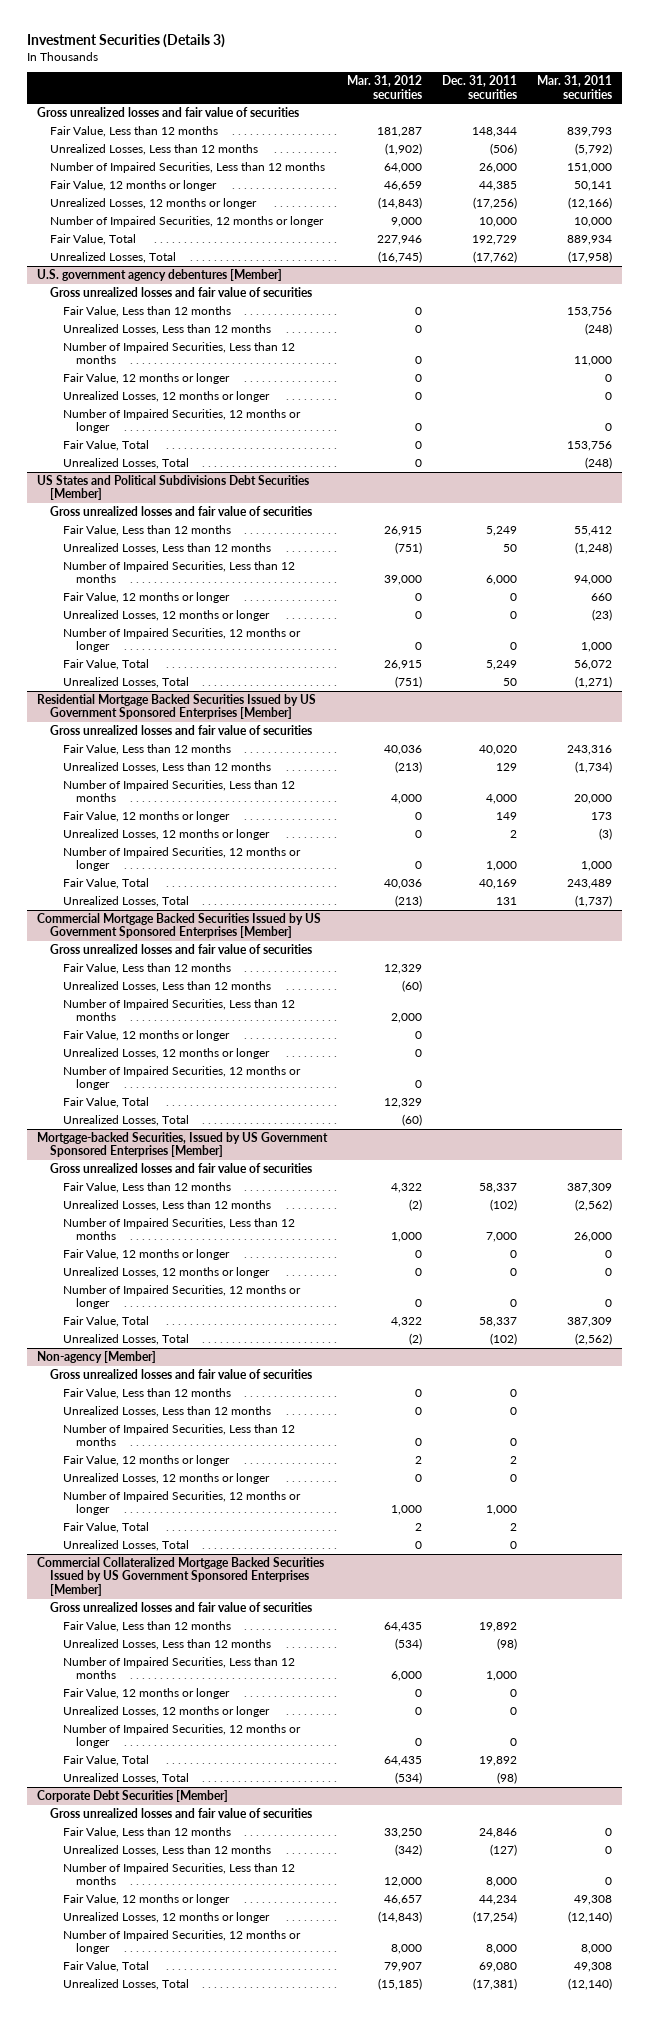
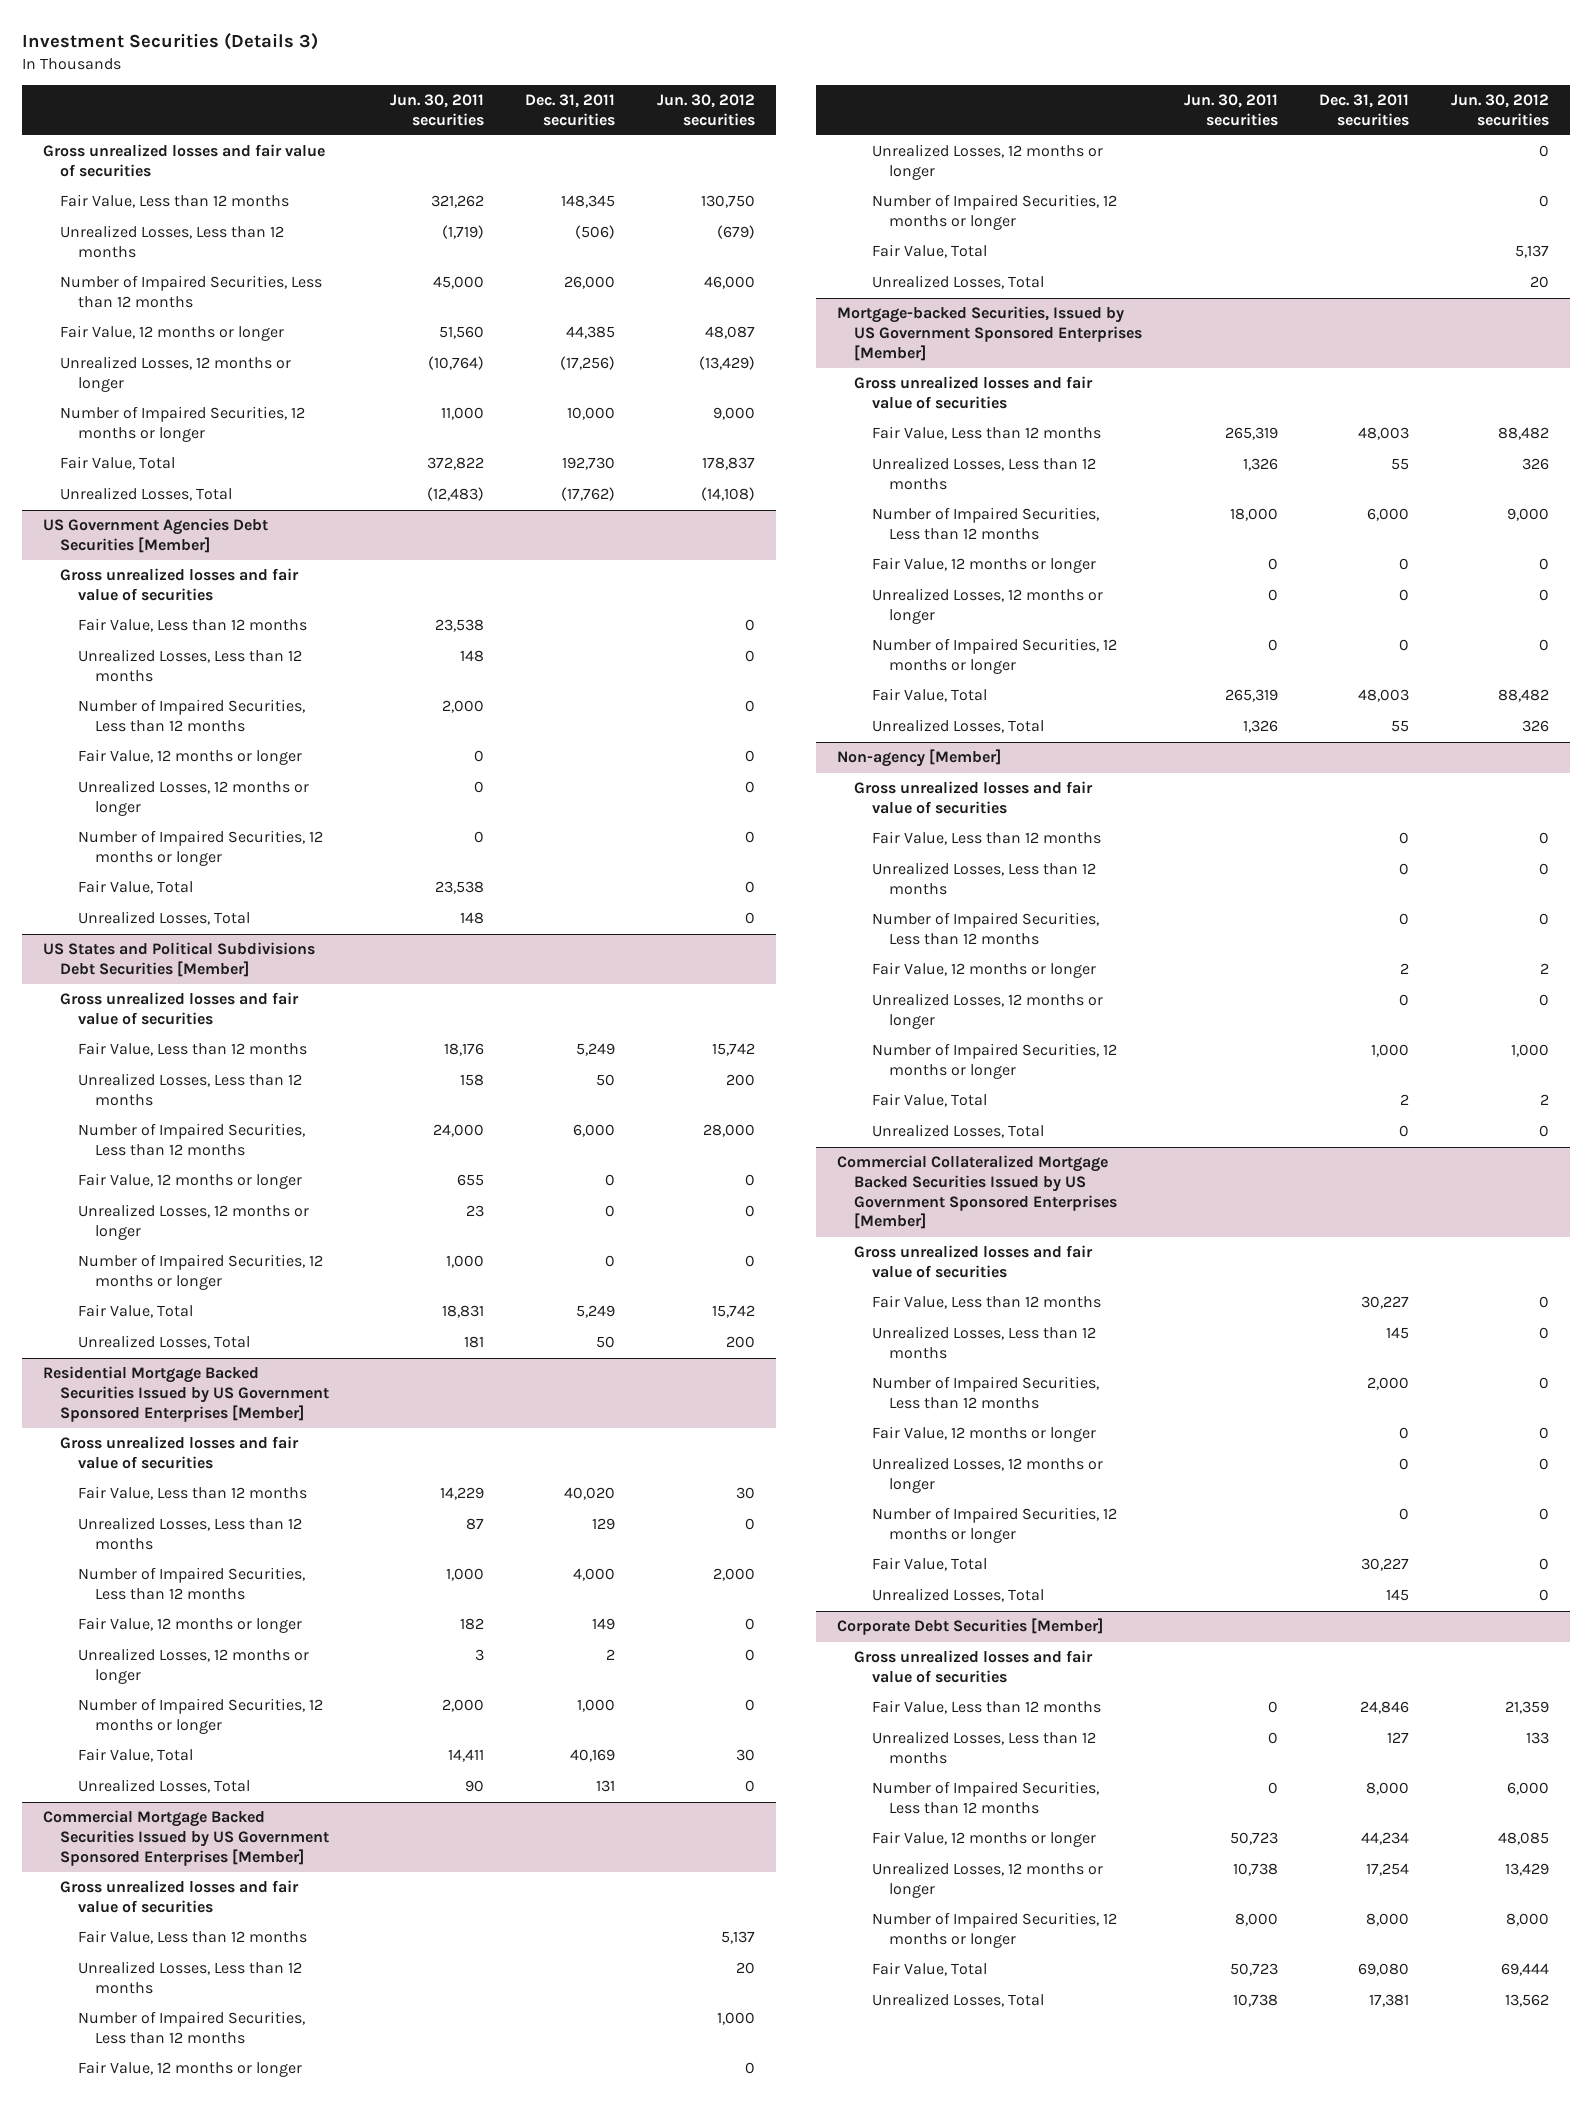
[347,75,423,99] Mar. 31, 2012 securities -> none
[537,75,613,99] Mar. 31, 2011 securities -> none
none -> [389,93,484,126] Jun. 30, 2011 securities
none -> [656,93,755,126] Jun. 30, 2012 securities
[472,126,518,137] 148,344 -> [561,195,616,209] 148,345
[472,234,518,245] 192,729 -> [562,457,616,471] 192,730
[37,268,283,281] U.S. government agency debentures [Member] -> none
none -> [42,518,268,554] US Government Agencies Debt Securities [Member]
[479,1182,518,1193] 58,337 -> [1358,427,1410,441] 48,003
[490,1198,518,1211] (102) -> [1391,458,1410,471] 55
[486,1232,518,1243] 7,000 -> [1367,508,1410,522] 6,000
[479,1316,518,1327] 58,337 -> [1358,689,1410,703] 48,003
[490,1332,518,1345] (102) -> [1391,720,1410,733] 55
[479,1621,518,1632] 19,892 -> [1361,1296,1410,1310] 30,227
[497,1637,518,1650] (98) -> [1386,1327,1410,1340] 145
[486,1671,518,1682] 1,000 -> [1367,1377,1410,1391] 2,000
[479,1755,518,1766] 19,892 -> [1361,1558,1410,1572] 30,227
[497,1771,518,1784] (98) -> [1386,1589,1410,1602] 145
[490,1843,518,1856] (127) -> [1387,1732,1410,1744] 127
[473,1910,518,1923] (17,254) -> [1366,1863,1410,1877] 17,254
[473,1977,518,1990] (17,381) -> [1369,1994,1410,2008] 17,381

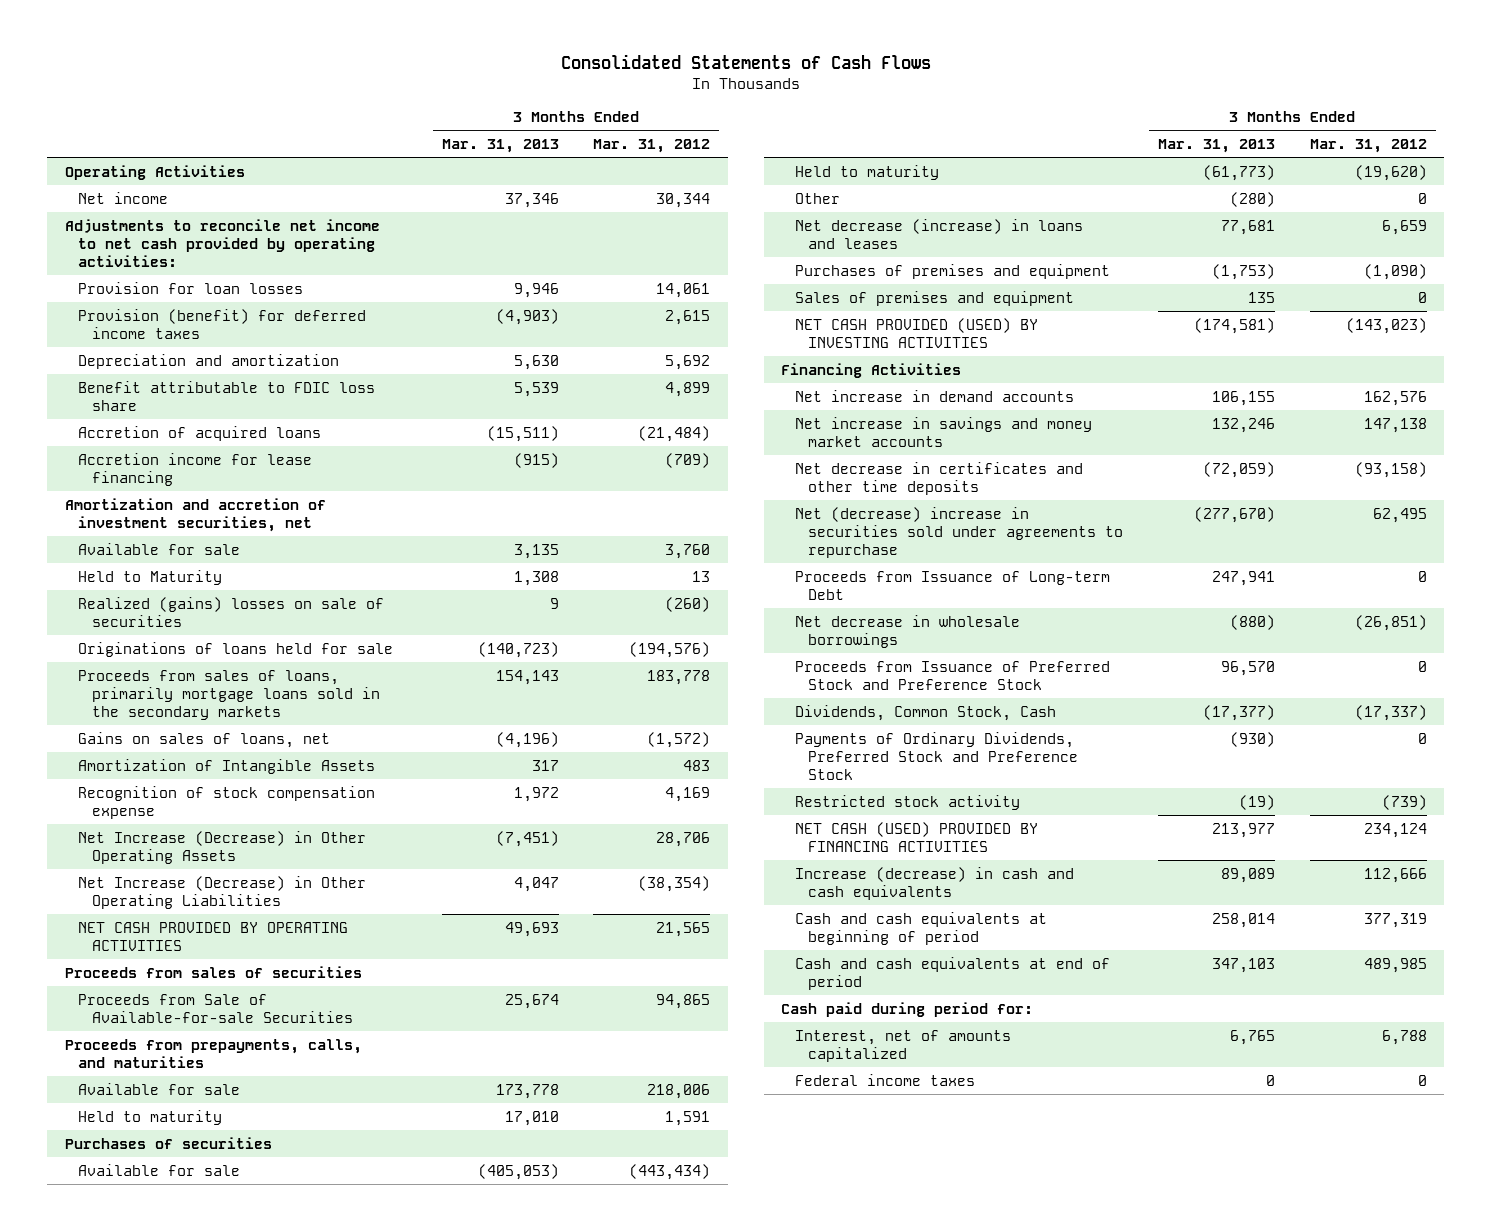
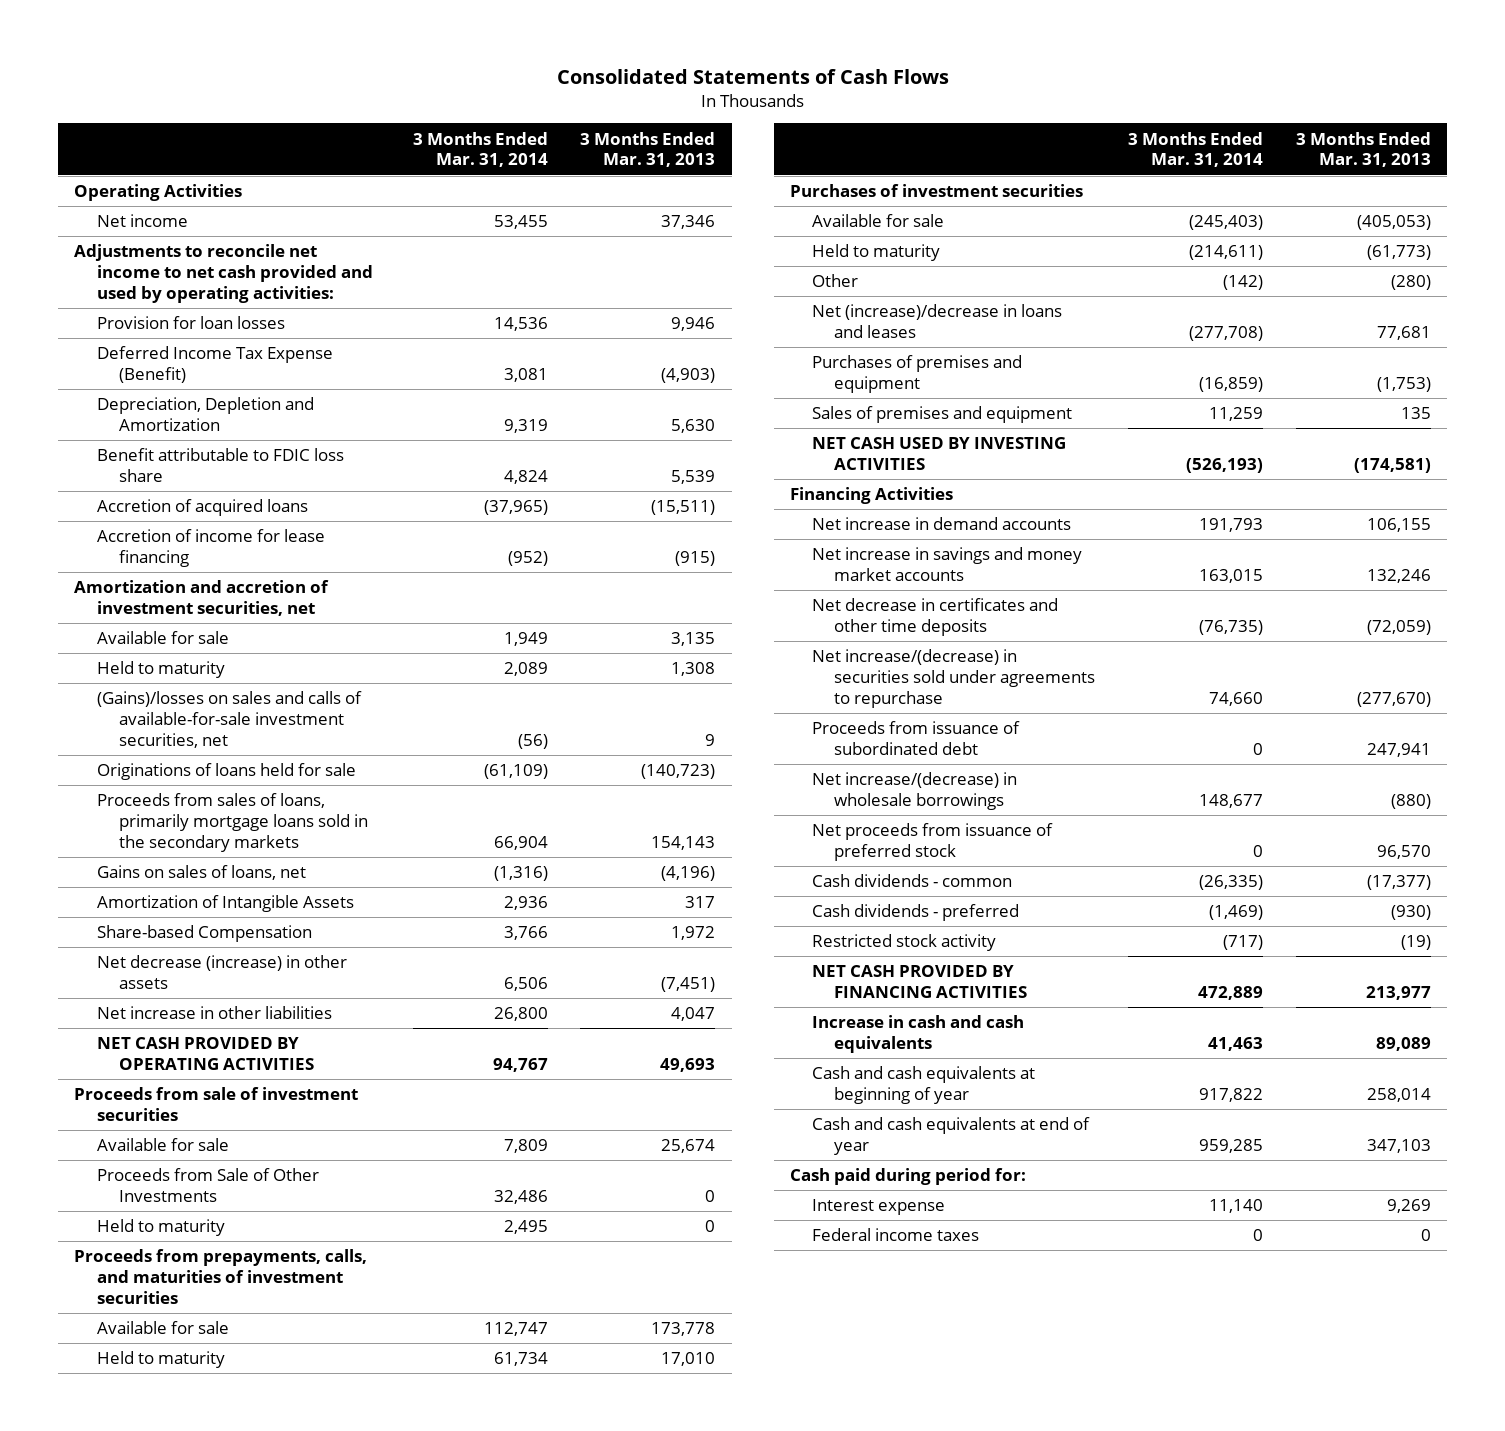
[593,138,711,153] Mar. 31, 2012 -> none
none -> [412,131,548,168] 3 Months Ended Mar. 31, 2014
[64,218,380,267] Adjustments to reconcile net income to net cash provided by operating activities: -> [74,244,373,303] Adjustments to reconcile net income to net cash provided and used by operating activities:
[78,308,367,339] Provision (benefit) for deferred income taxes -> [96,346,333,384] Deferred Income Tax Expense (Benefit)
[78,353,340,369] Depreciation and amortization -> [96,397,314,432] Depreciation, Depletion and Amortization
[78,452,313,486] Accretion income for lease financing -> [96,529,325,568] Accretion of income for lease financing
[78,569,223,585] Held to Maturity -> [96,661,225,679] Held to maturity
[78,596,385,627] Realized (gains) losses on sale of securities -> [96,691,362,748] (Gains)/losses on sales and calls of available-for-sale investment securities, net
[78,785,376,819] Recognition of stock compensation expense -> [96,925,312,943] Share-based Compensation
[78,830,367,864] Net Increase (Decrease) in Other Operating Assets -> [96,955,347,990] Net decrease (increase) in other assets
[78,875,367,909] Net Increase (Decrease) in Other Operating Liabilities -> [96,1006,332,1020] Net increase in other liabilities
[64,965,362,978] Proceeds from sales of securities -> [74,1087,359,1122] Proceeds from sale of investment securities
[78,993,353,1023] Proceeds from Sale of Available-for-sale Securities -> [96,1138,229,1152] Available for sale
none -> [96,1168,319,1203] Proceeds from Sale of Other Investments
none -> [96,1219,225,1237] Held to maturity
[64,1038,362,1068] Proceeds from prepayments, calls, and maturities -> [74,1249,368,1304] Proceeds from prepayments, calls, and maturities of investment securities
[64,1136,272,1149] Purchases of securities -> [790,184,1084,198] Purchases of investment securities
[794,218,1083,249] Net decrease (increase) in loans and leases -> [812,304,1063,339] Net (increase)/decrease in loans and leases
[794,317,1038,348] NET CASH PROVIDED (USED) BY INVESTING ACTIVITIES -> [812,437,1067,471] NET CASH USED BY INVESTING ACTIVITIES
[794,506,1124,558] Net (decrease) increase in securities sold under agreements to repurchase -> [812,649,1096,708] Net increase/(decrease) in securities sold under agreements to repurchase
[794,570,1110,600] Proceeds from Issuance of Long-term Debt -> [812,721,1021,756] Proceeds from issuance of subordinated debt
[794,614,1020,648] Net decrease in wholesale borrowings -> [812,772,1018,811] Net increase/(decrease) in wholesale borrowings
[794,660,1110,690] Proceeds from Issuance of Preferred Stock and Preference Stock -> [812,823,1054,862] Net proceeds from issuance of preferred stock
[794,704,1056,721] Dividends, Common Stock, Cash -> [812,874,1013,888] Cash dividends - common
[794,731,1079,780] Payments of Ordinary Dividends, Preferred Stock and Preference Stock -> [812,904,1020,922] Cash dividends - preferred
[794,821,1038,852] NET CASH (USED) PROVIDED BY FINANCING ACTIVITIES -> [812,965,1028,999] NET CASH PROVIDED BY FINANCING ACTIVITIES
[794,866,1074,900] Increase (decrease) in cash and cash equivalents -> [812,1015,1025,1054] Increase in cash and cash equivalents
[794,911,1047,945] Cash and cash equivalents at beginning of period -> [812,1066,1036,1105] Cash and cash equivalents at beginning of year
[794,956,1110,990] Cash and cash equivalents at end of period -> [812,1117,1091,1156] Cash and cash equivalents at end of year
[794,1029,1011,1062] Interest, net of amounts capitalized -> none
none -> [812,1199,946,1216] Interest expense

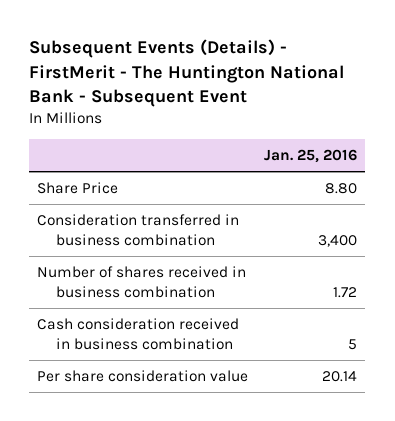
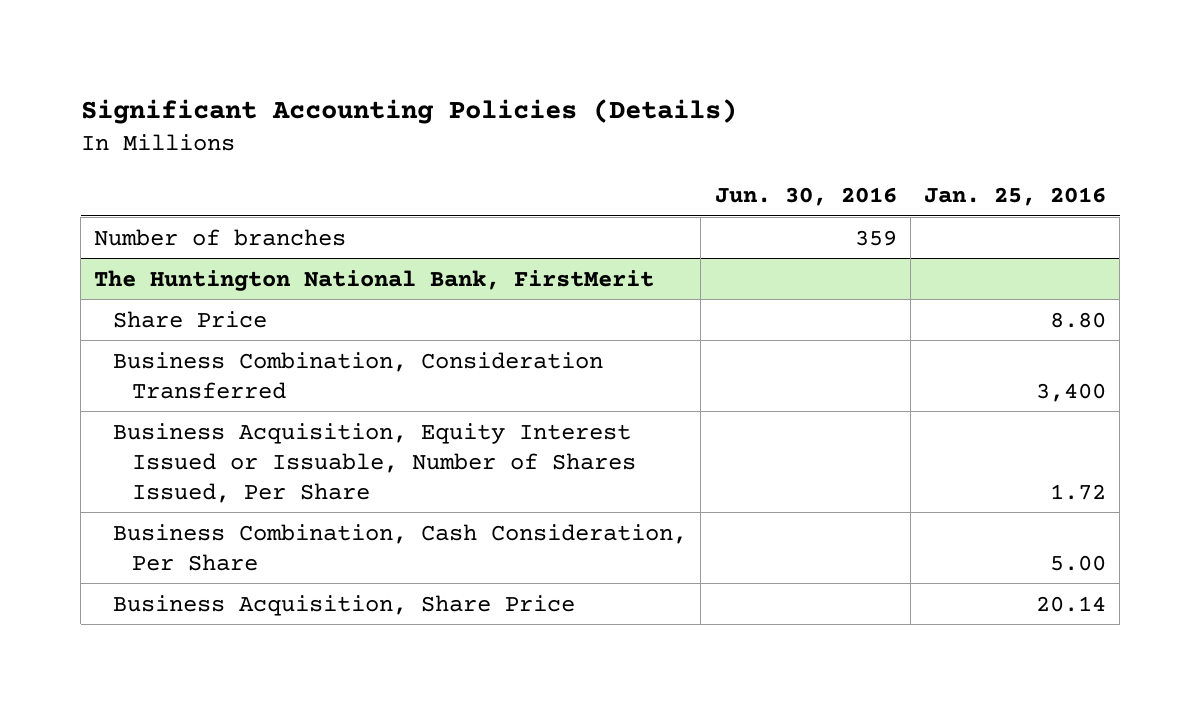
[29,39,345,108] Subsequent Events (Details) - FirstMerit - The Huntington National Bank - Subsequent Event -> [80,98,737,124] Significant Accounting Policies (Details)
none -> [714,187,897,207] Jun. 30, 2016
none -> [94,228,347,246] Number of branches
none -> [94,269,655,291] The Huntington National Bank, FirstMerit
[37,214,240,246] Consideration transferred in business combination -> [113,351,604,399] Business Combination, Consideration Transferred
[37,266,247,298] Number of shares received in business combination -> [113,422,636,503] Business Acquisition, Equity Interest Issued or Issuable, Number of Shares Issued, Per Share
[37,318,240,350] Cash consideration received in business combination -> [113,523,688,571] Business Combination, Cash Consideration, Per Share
[348,338,358,350] 5 -> [1050,554,1107,571] 5.00
[37,370,249,383] Per share consideration value -> [113,594,576,616] Business Acquisition, Share Price

